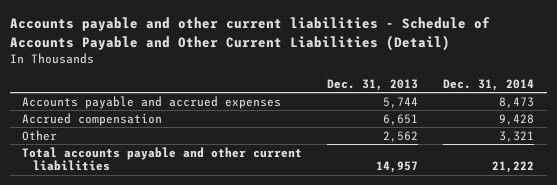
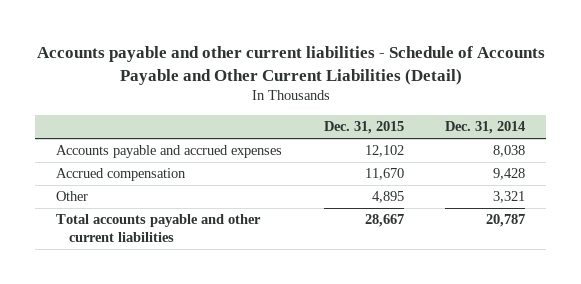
[327,78,419,91] Dec. 31, 2013 -> none
none -> [323,121,404,135] Dec. 31, 2015
[499,96,535,108] 8,473 -> [493,145,526,158] 8,038
[492,161,535,174] 21,222 -> [486,214,526,228] 20,787

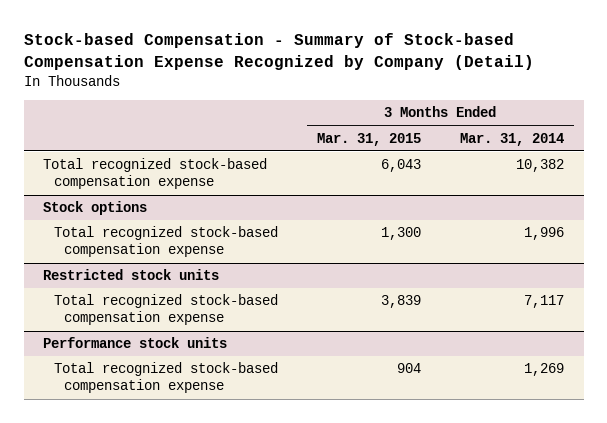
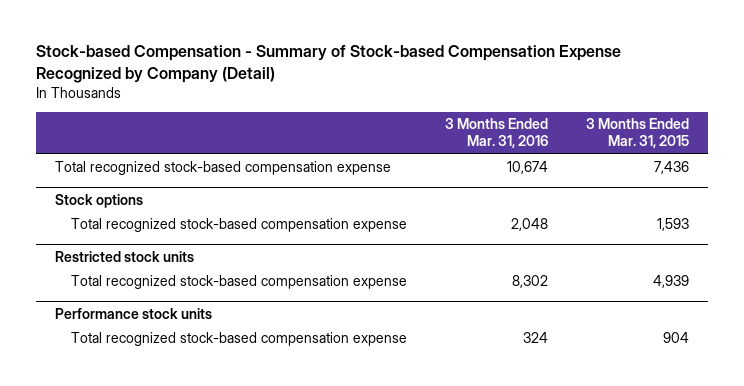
[460,132,565,146] Mar. 31, 2014 -> none
none -> [445,117,549,149] 3 Months Ended Mar. 31, 2016
[380,159,421,173] 6,043 -> [654,161,690,175] 7,436
[380,227,421,241] 1,300 -> [657,218,690,232] 1,593
[380,295,421,309] 3,839 -> [653,275,690,289] 4,939

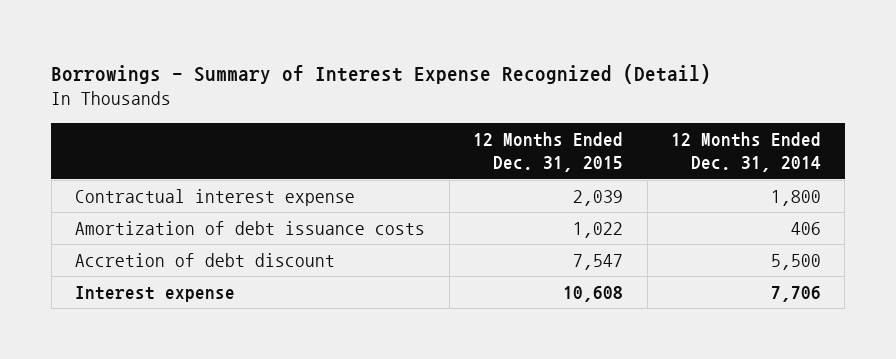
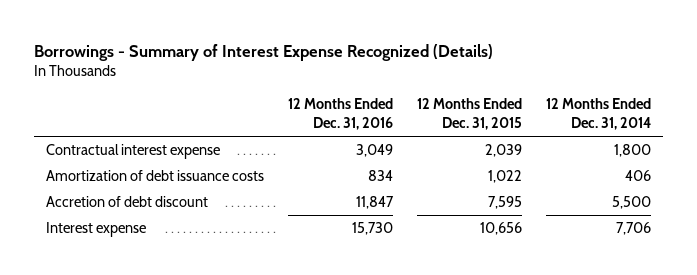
[51,63,712,84] Borrowings - Summary of Interest Expense Recognized (Detail) -> [34,43,494,61] Borrowings - Summary of Interest Expense Recognized (Details)
none -> [288,98,394,131] 12 Months Ended Dec. 31, 2016
[573,253,624,270] 7,547 -> [488,196,523,210] 7,595
[563,285,624,302] 10,608 -> [480,222,523,236] 10,656

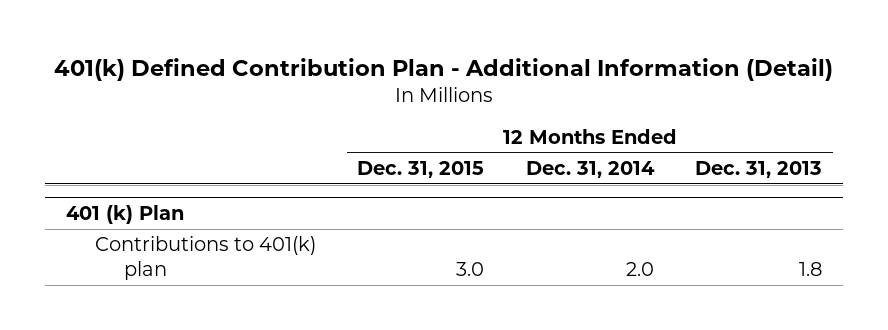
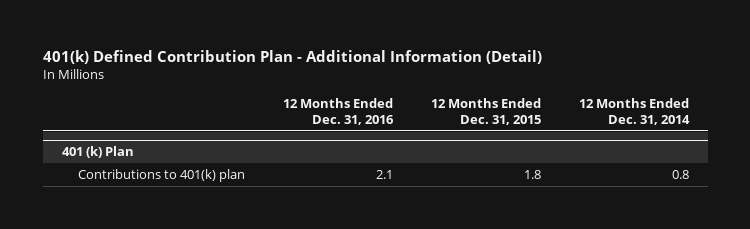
[695,160,823,178] Dec. 31, 2013 -> none
none -> [282,97,394,126] 12 Months Ended Dec. 31, 2016
[456,262,485,277] 3.0 -> [523,169,541,179] 1.8
[625,262,654,277] 2.0 -> [671,169,689,179] 0.8

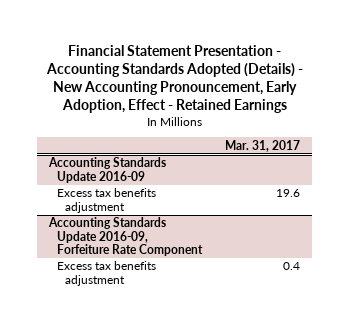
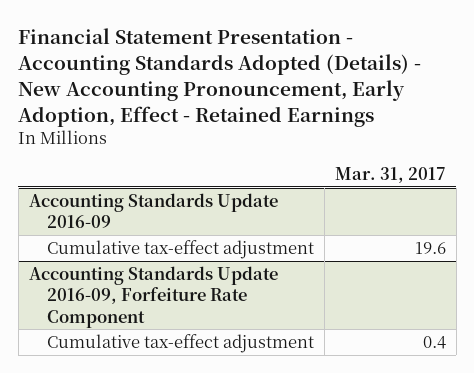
[57,188,157,213] Excess tax benefits adjustment -> [46,239,314,259] Cumulative tax-effect adjustment
[57,261,157,286] Excess tax benefits adjustment -> [46,333,314,353] Cumulative tax-effect adjustment

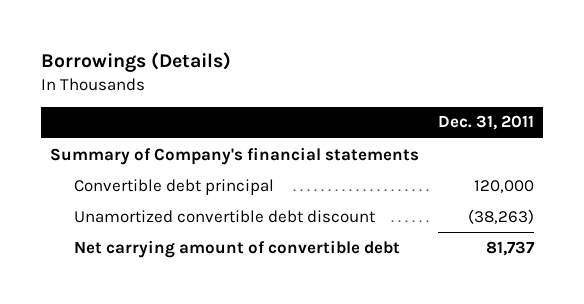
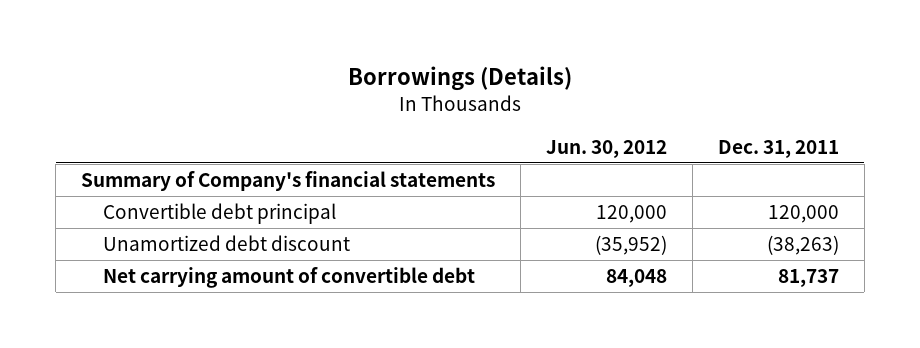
none -> [546,139,668,158] Jun. 30, 2012
[74,209,376,223] Unamortized convertible debt discount -> [102,235,350,252] Unamortized debt discount

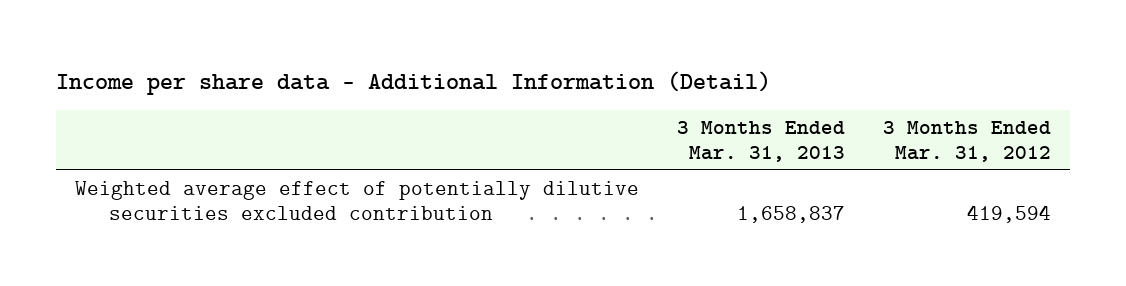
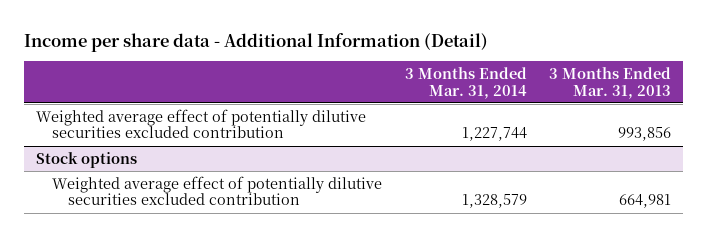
[883,121,1052,163] 3 Months Ended Mar. 31, 2012 -> none
none -> [404,67,527,99] 3 Months Ended Mar. 31, 2014
[736,205,845,223] 1,658,837 -> [618,127,672,142] 993,856
none -> [35,151,137,168] Stock options
none -> [51,175,382,206] Weighted average effect of potentially dilutive securities excluded contribution

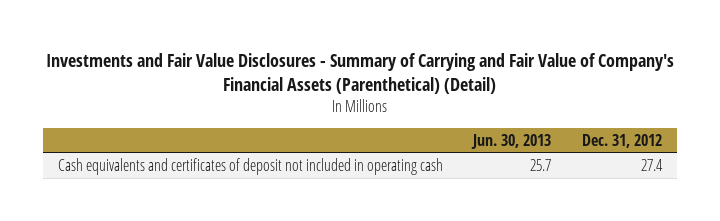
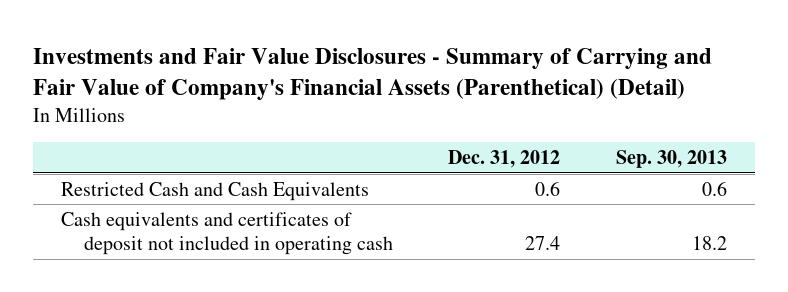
[471,133,552,149] Jun. 30, 2013 -> none
none -> [616,150,728,169] Sep. 30, 2013
none -> [61,181,370,201] Restricted Cash and Cash Equivalents

